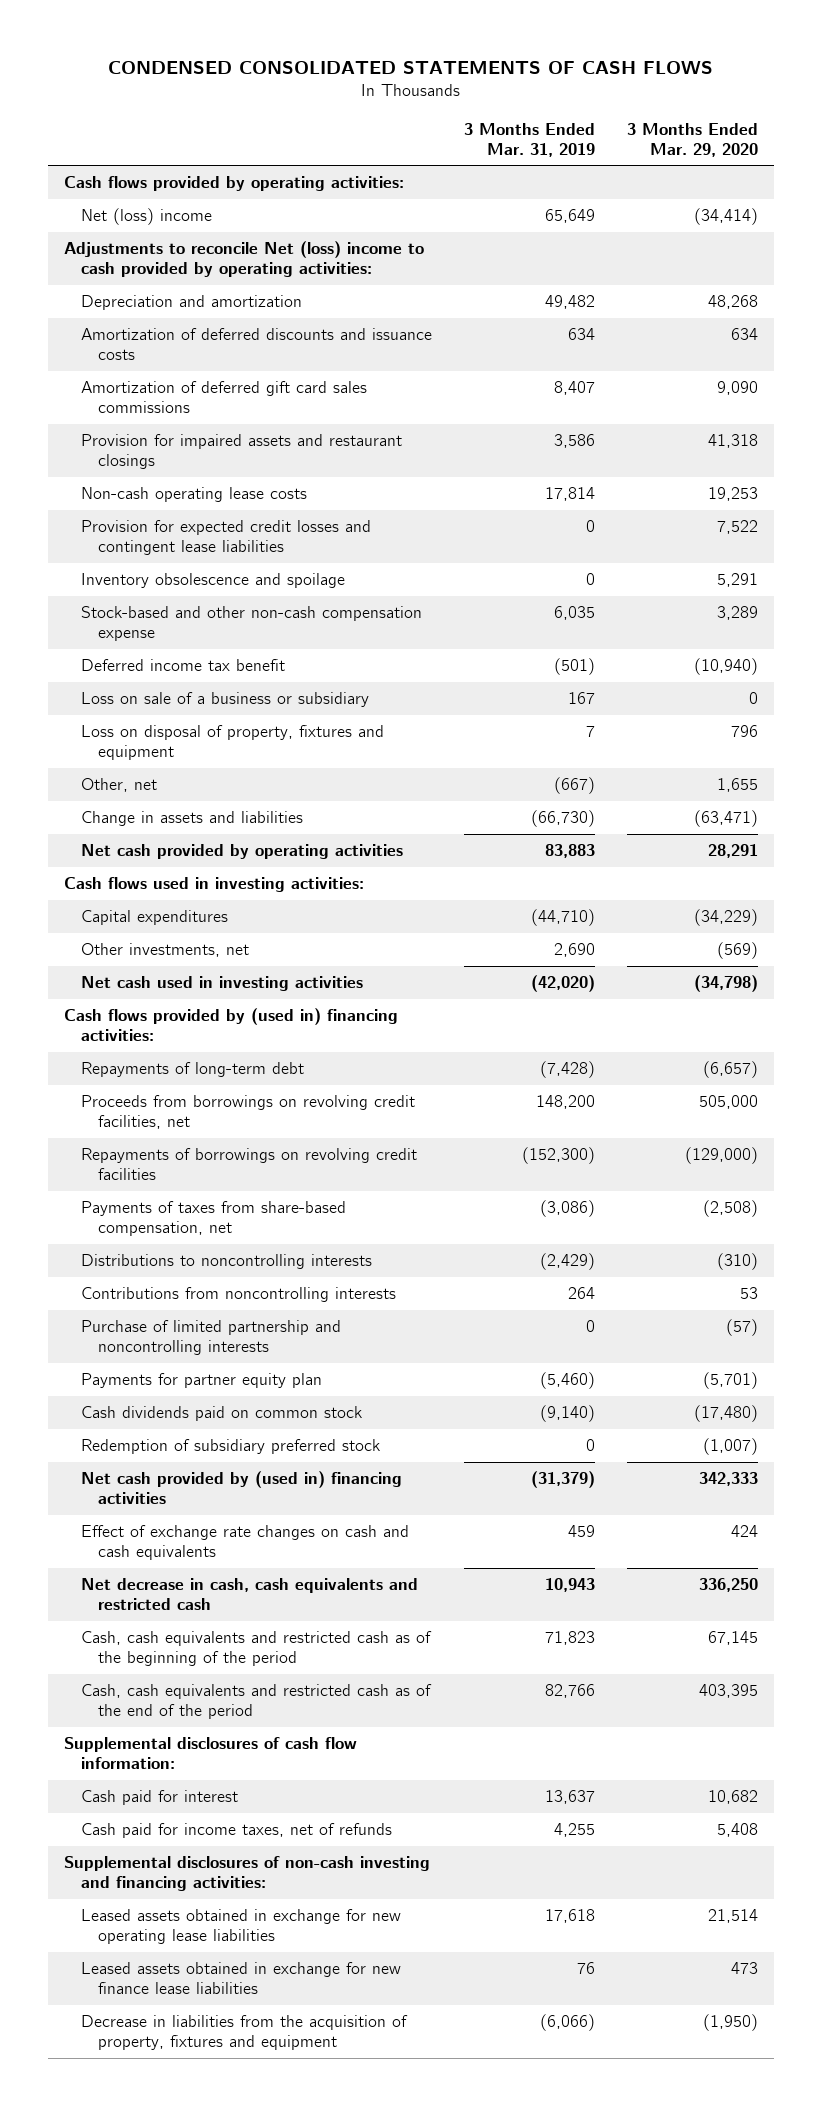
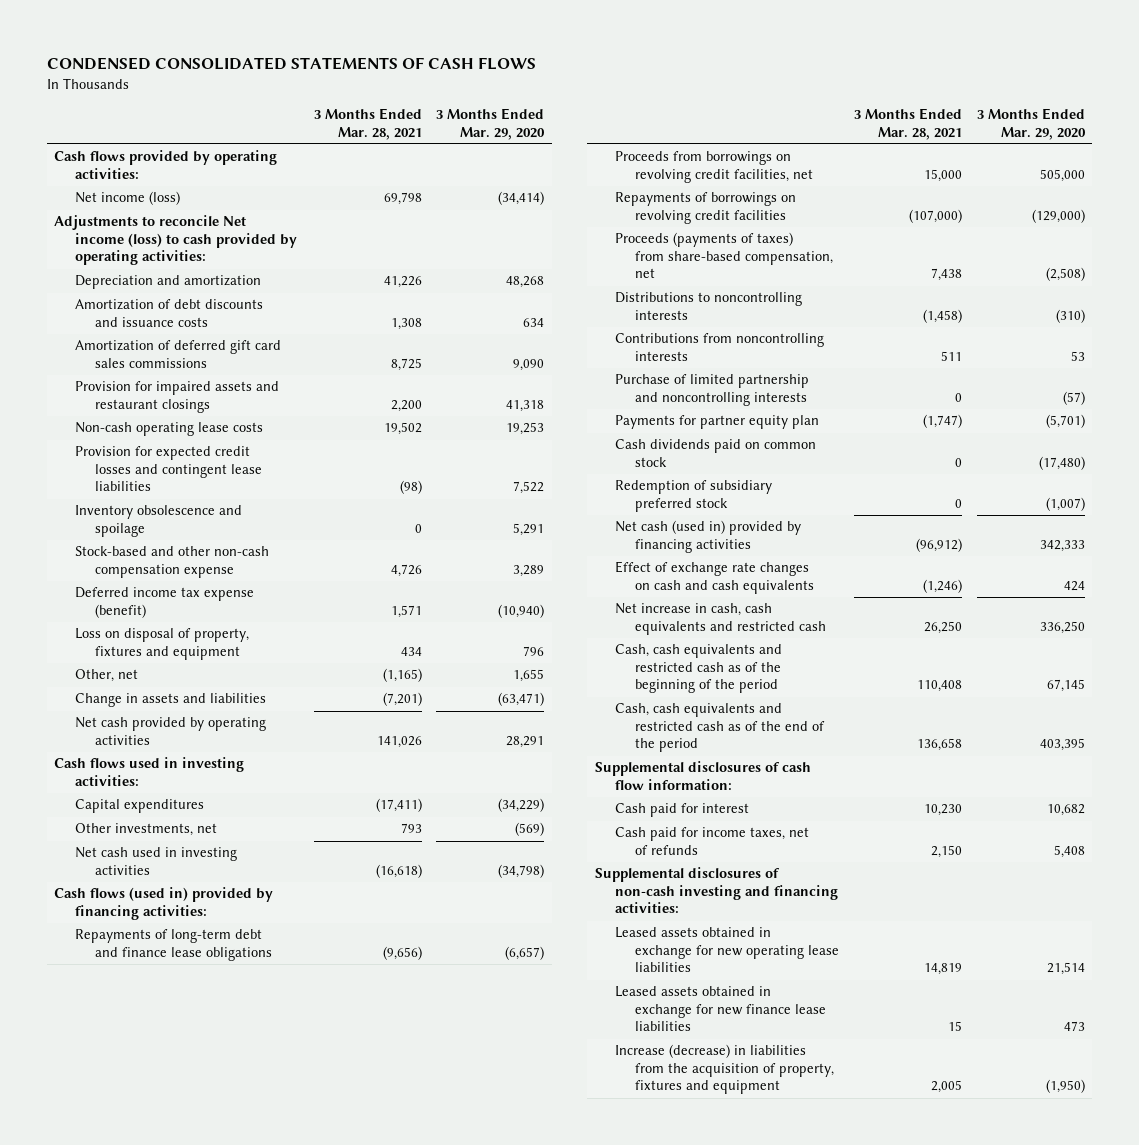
[463,122,595,157] 3 Months Ended Mar. 31, 2019 -> none
none -> [313,108,422,140] 3 Months Ended Mar. 28, 2021
[80,208,212,226] Net (loss) income -> [74,191,180,206] Net income (loss)
[63,241,424,278] Adjustments to reconcile Net (loss) income to cash provided by operating activities: -> [54,215,297,266] Adjustments to reconcile Net income (loss) to cash provided by operating activities:
[80,328,432,361] Amortization of deferred discounts and issuance costs -> [74,299,263,327] Amortization of debt discounts and issuance costs
[80,692,369,708] Loss on sale of a business or subsidiary -> none
[80,659,285,672] Deferred income tax benefit -> [74,587,254,618] Deferred income tax expense (benefit)
[63,1008,398,1042] Cash flows provided by (used in) financing activities: -> [54,887,274,920] Cash flows (used in) provided by financing activities:
[80,1062,304,1078] Repayments of long-term debt -> [74,929,272,961] Repayments of long-term debt and finance lease obligations
[80,1201,346,1237] Payments of taxes from share-based compensation, net -> [614,232,834,279] Proceeds (payments of taxes) from share-based compensation, net
[80,1471,402,1505] Net cash provided by (used in) financing activities -> [614,520,801,553] Net cash (used in) provided by financing activities
[80,1578,418,1611] Net decrease in cash, cash equivalents and restricted cash -> [614,603,827,635] Net increase in cash, cash equivalents and restricted cash
[80,2015,408,2051] Decrease in liabilities from the acquisition of property, fixtures and equipment -> [614,1044,835,1095] Increase (decrease) in liabilities from the acquisition of property, fixtures and equipment

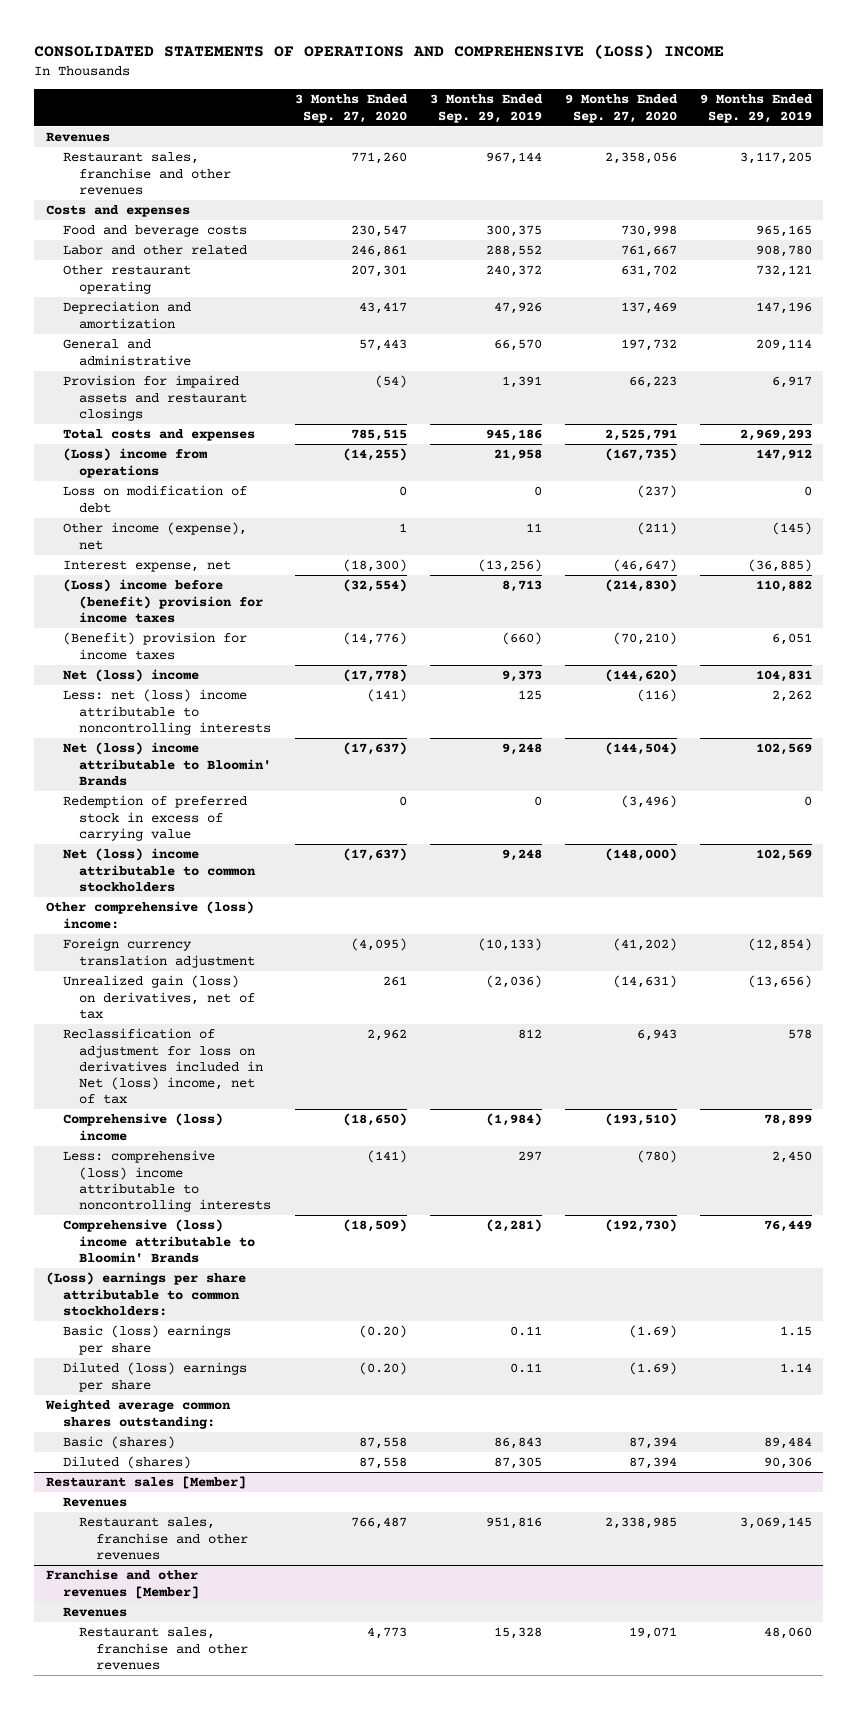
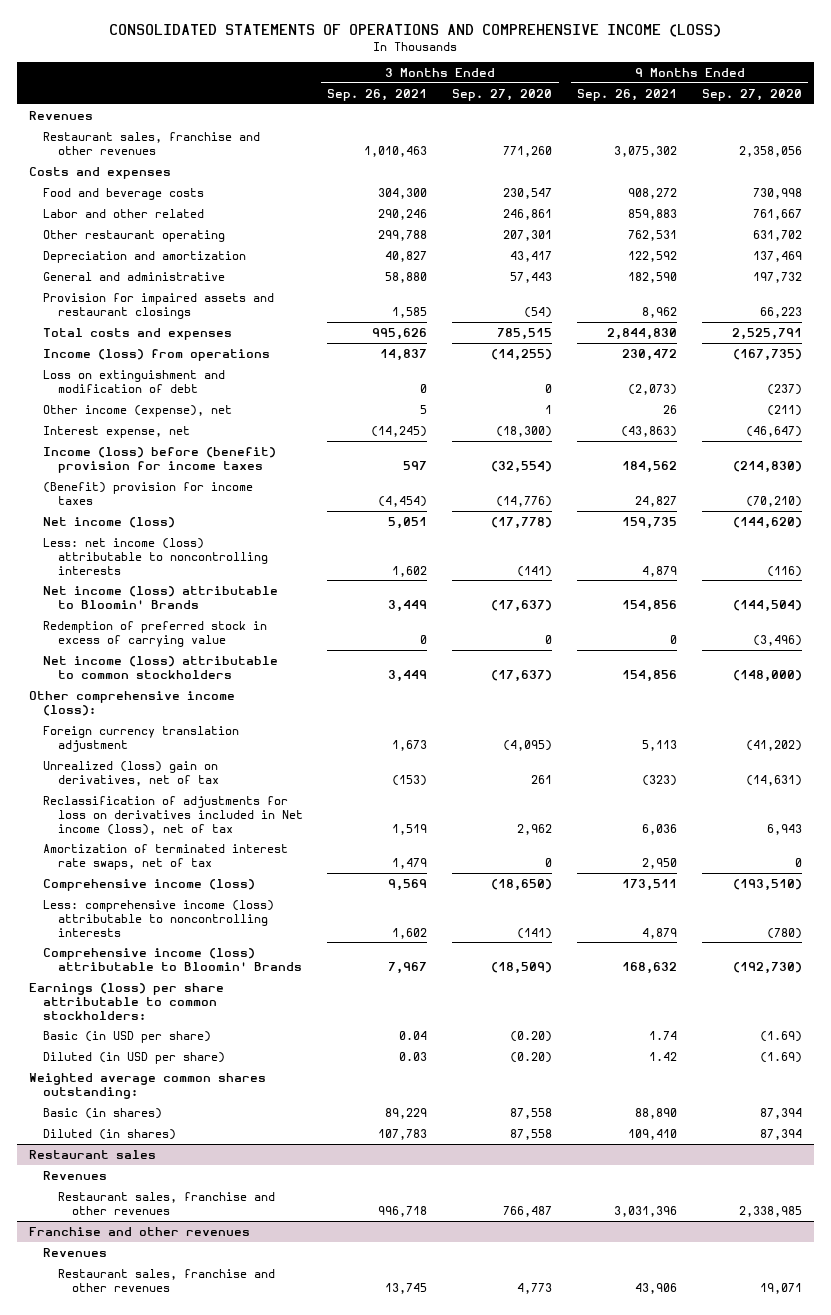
[34,44,725,60] CONSOLIDATED STATEMENTS OF OPERATIONS AND COMPREHENSIVE (LOSS) INCOME -> [109,23,722,37] CONSOLIDATED STATEMENTS OF OPERATIONS AND COMPREHENSIVE INCOME (LOSS)
[429,94,543,123] 3 Months Ended Sep. 29, 2019 -> none
[699,94,813,123] 9 Months Ended Sep. 29, 2019 -> none
none -> [327,88,428,101] Sep. 26, 2021
none -> [577,88,678,101] Sep. 26, 2021
[62,448,207,478] (Loss) income from operations -> [43,348,271,361] Income (loss) from operations
[62,485,247,513] Loss on modification of debt -> [43,369,226,393] Loss on extinguishment and modification of debt
[62,579,264,623] (Loss) income before (benefit) provision for income taxes -> [43,446,277,473] Income (loss) before (benefit) provision for income taxes
[62,669,199,683] Net (loss) income -> [43,516,176,528] Net income (loss)
[62,689,272,735] Less: net (loss) income attributable to noncontrolling interests -> [43,537,268,575] Less: net income (loss) attributable to noncontrolling interests
[62,742,272,786] Net (loss) income attributable to Bloomin' Brands -> [43,585,279,609] Net income (loss) attributable to Bloomin' Brands
[62,848,257,892] Net (loss) income attributable to common stockholders -> [43,655,279,679] Net income (loss) attributable to common stockholders
[45,901,254,929] Other comprehensive (loss) income: -> [28,690,235,716] Other comprehensive income (loss):
[62,975,256,1019] Unrealized gain (loss) on derivatives, net of tax -> [43,760,219,786] Unrealized (loss) gain on derivatives, net of tax
[62,1028,264,1105] Reclassification of adjustment for loss on derivatives included in Net (loss) income, net of tax -> [43,795,303,835] Reclassification of adjustments for loss on derivatives included in Net income (loss), net of tax
none -> [43,843,289,870] Amortization of terminated interest rate swaps, net of tax
[62,1113,223,1141] Comprehensive (loss) income -> [43,878,256,891] Comprehensive income (loss)
[62,1150,272,1213] Less: comprehensive (loss) income attributable to noncontrolling interests -> [43,899,275,937] Less: comprehensive income (loss) attributable to noncontrolling interests
[62,1219,256,1263] Comprehensive (loss) income attributable to Bloomin' Brands -> [43,947,302,971] Comprehensive income (loss) attributable to Bloomin' Brands
[45,1272,246,1316] (Loss) earnings per share attributable to common stockholders: -> [28,982,224,1020] Earnings (loss) per share attributable to common stockholders:
[62,1325,231,1355] Basic (loss) earnings per share -> [43,1030,212,1043] Basic (in USD per share)
[62,1362,247,1392] Diluted (loss) earnings per share -> [43,1051,226,1064] Diluted (in USD per share)
[62,1436,175,1450] Basic (shares) -> [43,1107,163,1119] Basic (in shares)
[62,1456,191,1470] Diluted (shares) -> [43,1128,177,1140] Diluted (in shares)
[45,1476,246,1490] Restaurant sales [Member] -> [28,1149,156,1159] Restaurant sales
[45,1569,199,1599] Franchise and other revenues [Member] -> [28,1226,250,1236] Franchise and other revenues

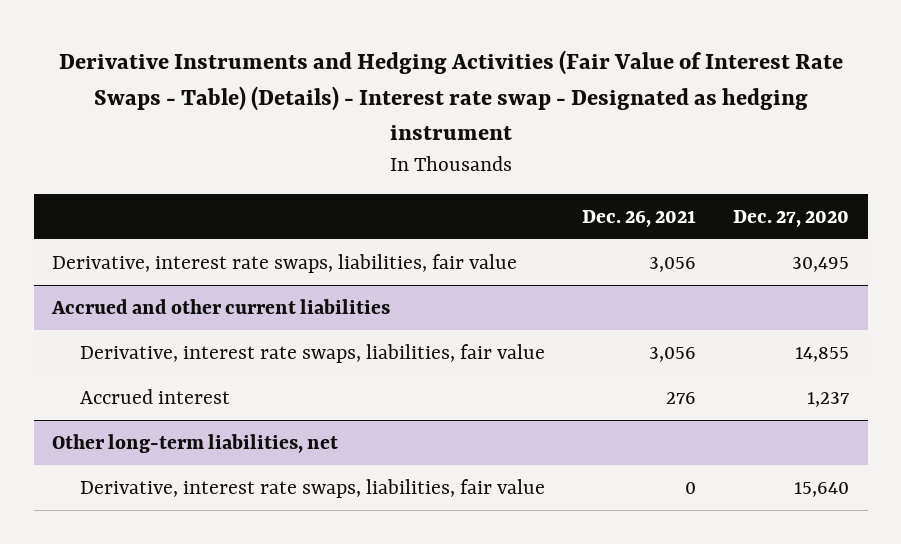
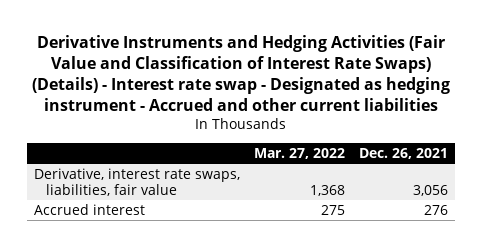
[58,50,843,140] Derivative Instruments and Hedging Activities (Fair Value of Interest Rate Swaps - Table) (Details) - Interest rate swap - Designated as hedging instrument -> [31,34,450,111] Derivative Instruments and Hedging Activities (Fair Value and Classification of Interest Rate Swaps) (Details) - Interest rate swap - Designated as hedging instrument - Accrued and other current liabilities
[733,209,850,227] Dec. 27, 2020 -> none
none -> [253,147,345,159] Mar. 27, 2022
[51,298,391,314] Accrued and other current liabilities -> none
[79,343,545,363] Derivative, interest rate swaps, liabilities, fair value -> none
[52,433,339,453] Other long-term liabilities, net -> none
[79,478,545,498] Derivative, interest rate swaps, liabilities, fair value -> none

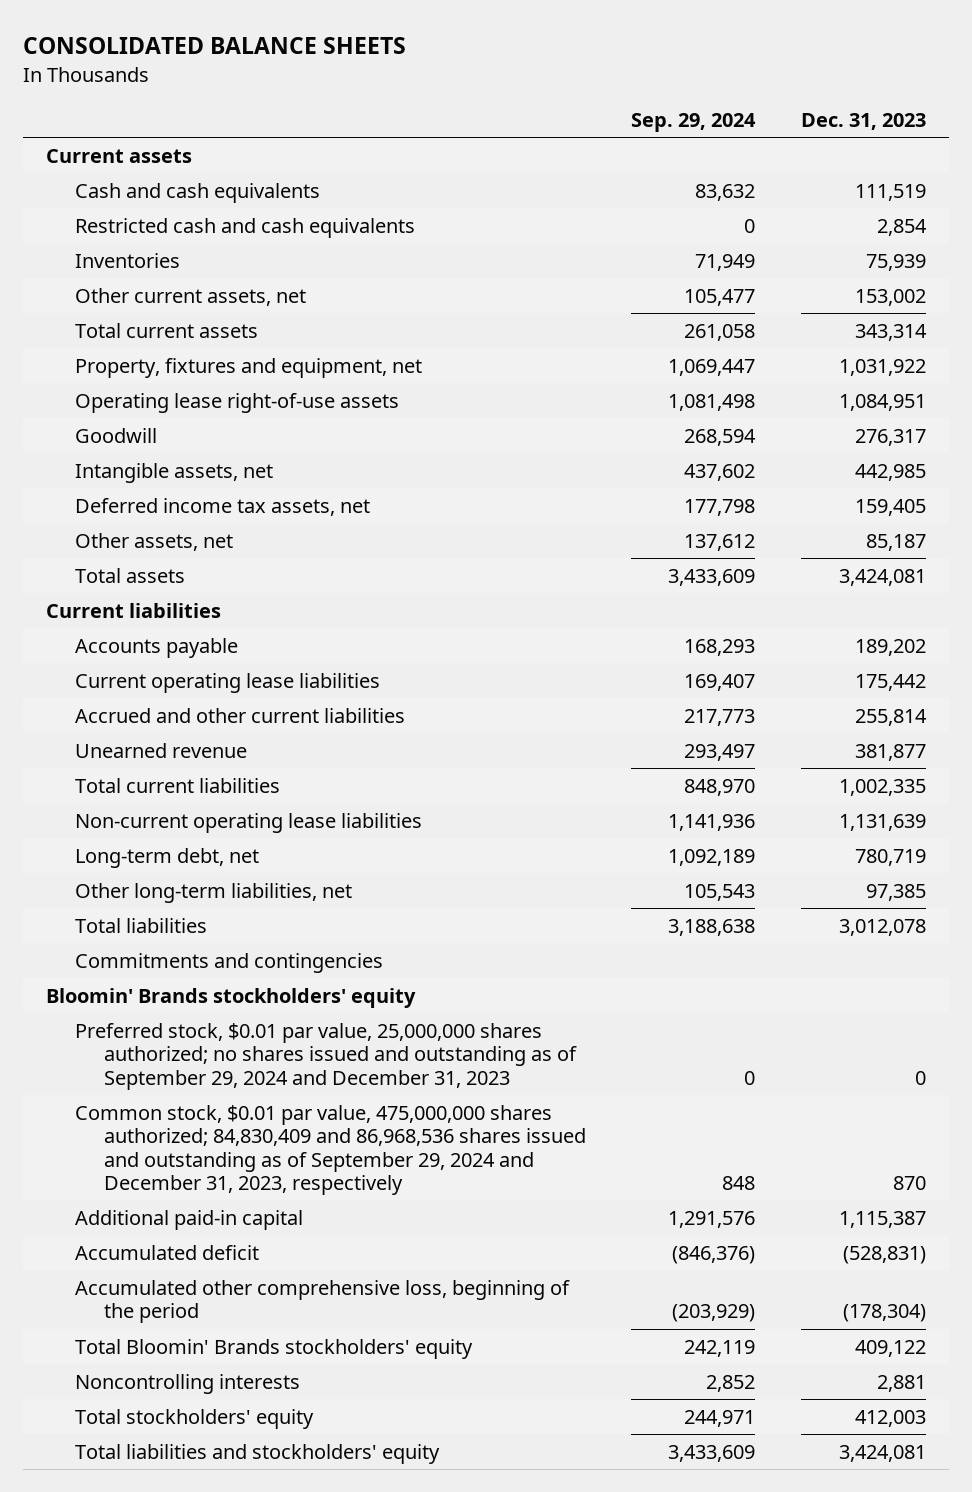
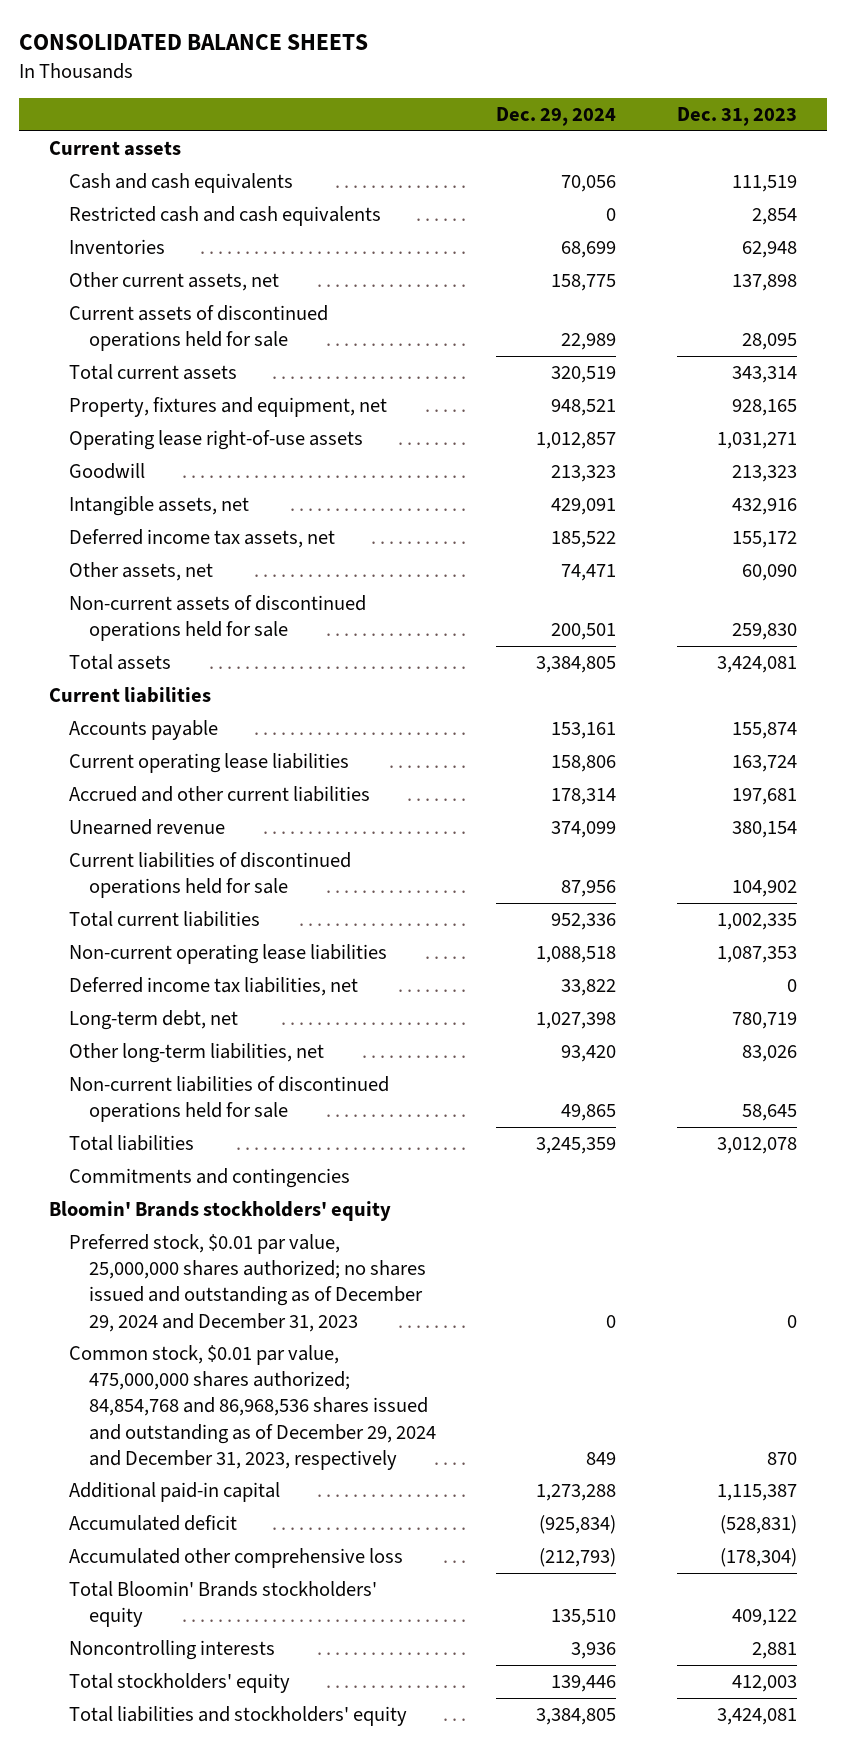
[631,112,757,132] Sep. 29, 2024 -> none
none -> [496,107,617,127] Dec. 29, 2024
[866,253,927,271] 75,939 -> [741,241,797,259] 62,948
[855,288,927,306] 153,002 -> [731,274,797,292] 137,898
none -> [68,305,328,352] Current assets of discontinued operations held for sale
[839,358,927,376] 1,031,922 -> [731,399,797,417] 928,165
[839,393,927,411] 1,084,951 -> [716,432,797,450] 1,031,271
[855,428,927,446] 276,317 -> [731,465,797,483] 213,323
[855,463,927,481] 442,985 -> [731,498,797,516] 432,916
[855,498,927,516] 159,405 -> [731,531,797,549] 155,172
[866,533,927,551] 85,187 -> [741,564,797,582] 60,090
none -> [68,595,366,642] Non-current assets of discontinued operations held for sale
[855,638,927,656] 189,202 -> [731,722,797,740] 155,874
[855,673,927,691] 175,442 -> [731,755,797,773] 163,724
[855,708,928,726] 255,814 -> [731,788,797,806] 197,681
[855,743,927,761] 381,877 -> [731,821,797,839] 380,154
none -> [68,852,351,899] Current liabilities of discontinued operations held for sale
[839,813,927,831] 1,131,639 -> [716,946,797,964] 1,087,353
none -> [68,977,358,997] Deferred income tax liabilities, net
[866,883,927,901] 97,385 -> [741,1045,797,1063] 83,026
none -> [68,1076,389,1123] Non-current liabilities of discontinued operations held for sale
[74,1022,577,1090] Preferred stock, $0.01 par value, 25,000,000 shares authorized; no shares issued and outstanding as of September 29, 2024 and December 31, 2023 -> [68,1234,426,1332] Preferred stock, $0.01 par value, 25,000,000 shares authorized; no shares issued and outstanding as of December 29, 2024 and December 31, 2023
[74,1104,586,1196] Common stock, $0.01 par value, 475,000,000 shares authorized; 84,830,409 and 86,968,536 shares issued and outstanding as of September 29, 2024 and December 31, 2023, respectively -> [68,1345,436,1470] Common stock, $0.01 par value, 475,000,000 shares authorized; 84,854,768 and 86,968,536 shares issued and outstanding as of December 29, 2024 and December 31, 2023, respectively
[74,1279,570,1324] Accumulated other comprehensive loss, beginning of the period -> [68,1548,403,1569] Accumulated other comprehensive loss

